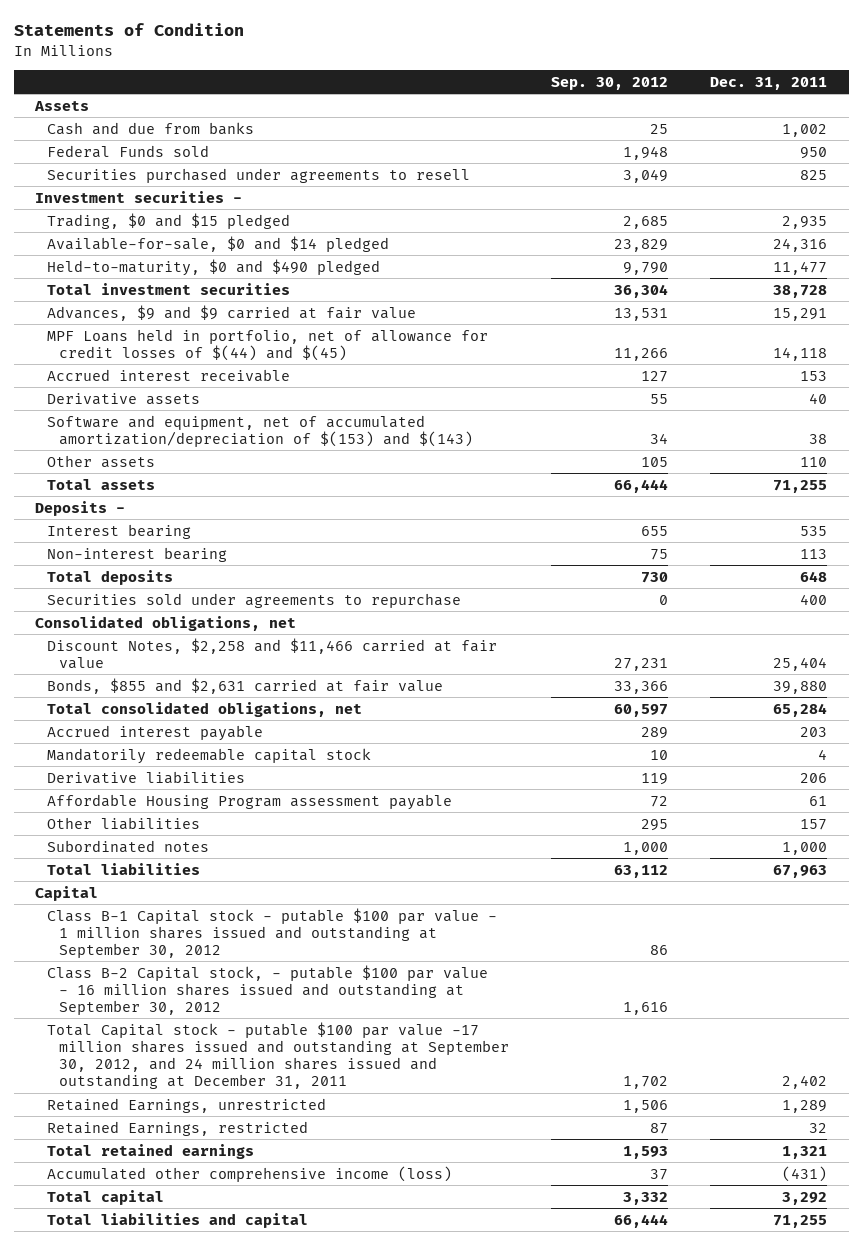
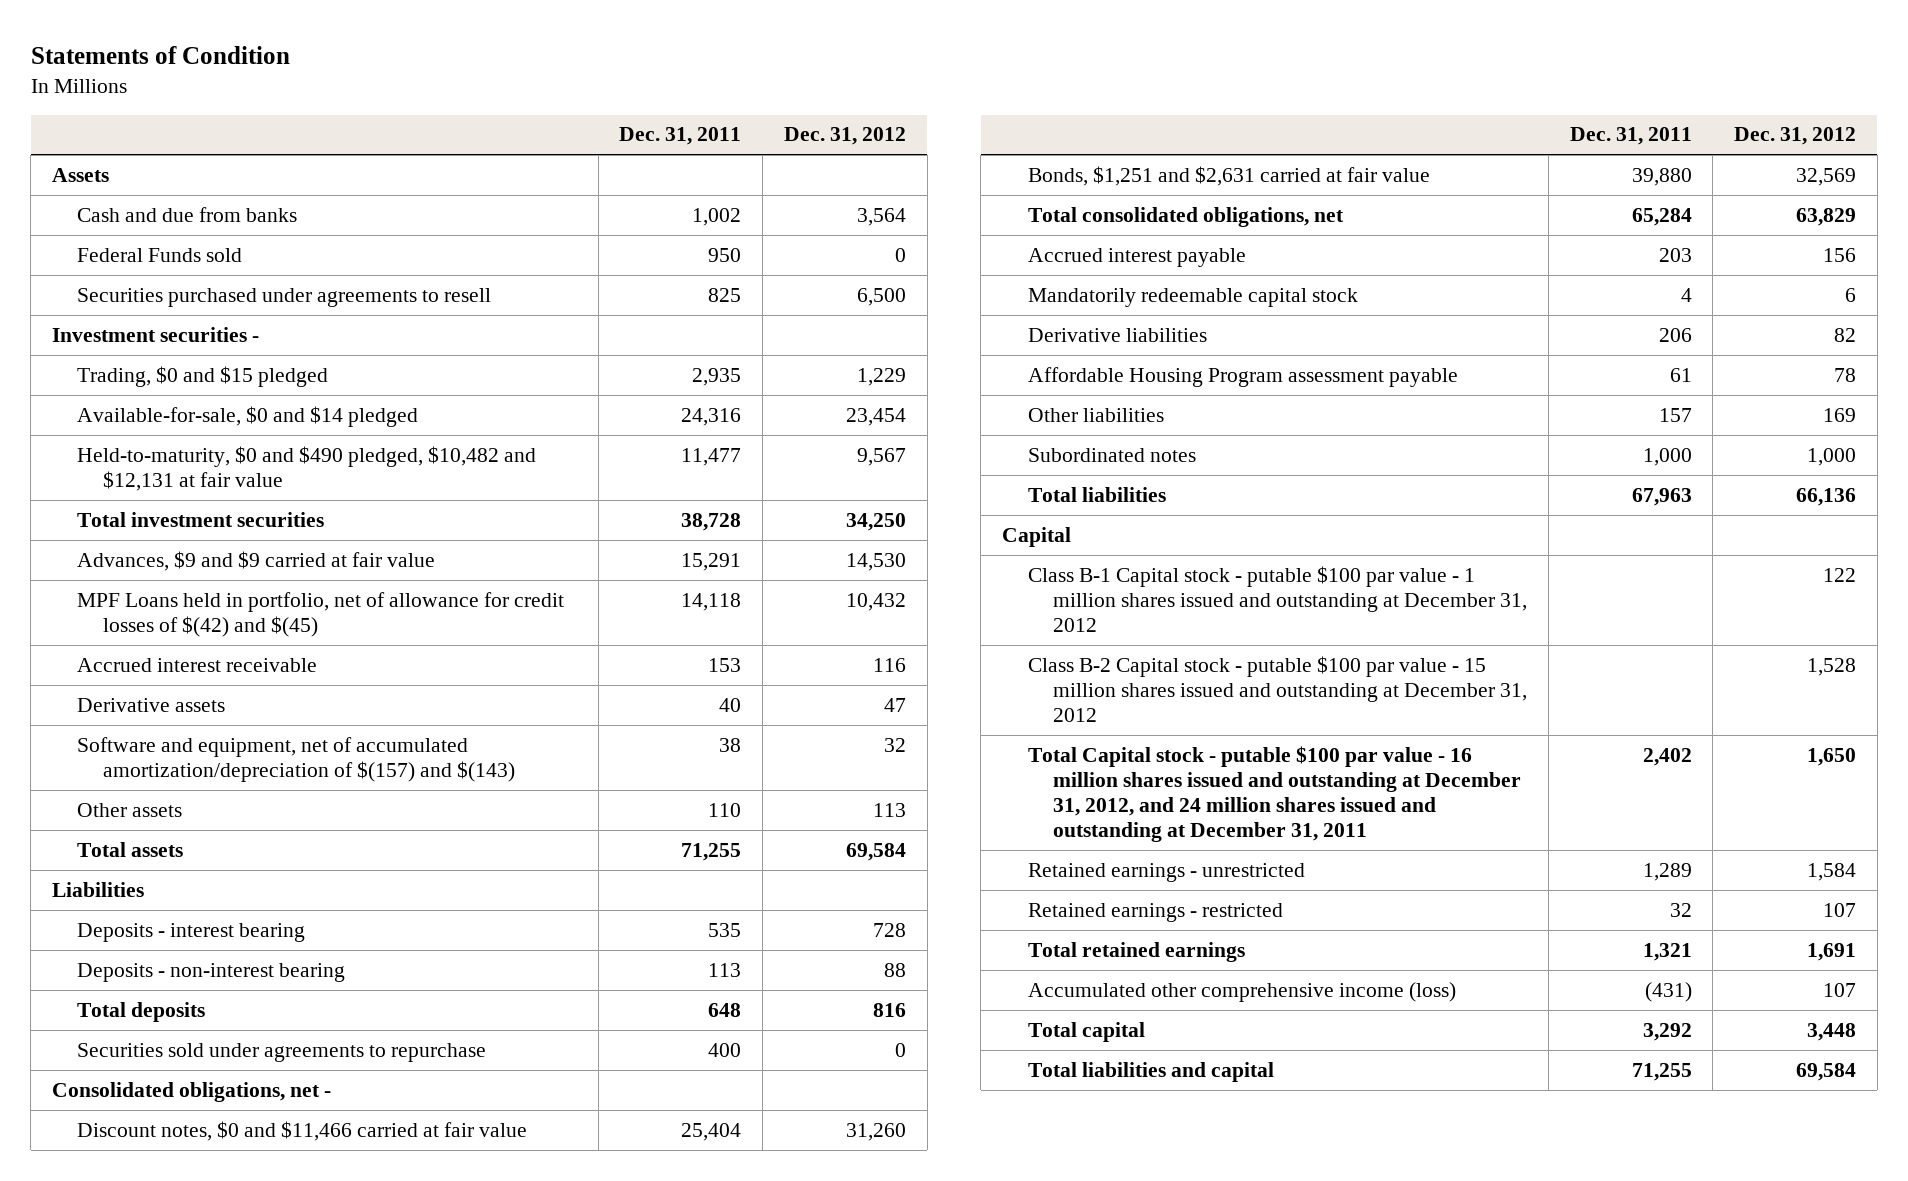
[551,76,669,90] Sep. 30, 2012 -> none
none -> [783,127,906,146] Dec. 31, 2012
[46,258,380,276] Held-to-maturity, $0 and $490 pledged -> [77,445,537,492] Held-to-maturity, $0 and $490 pledged, $10,482 and $12,131 at fair value
[46,328,488,361] MPF Loans held in portfolio, net of allowance for credit losses of $(44) and $(45) -> [77,591,565,638] MPF Loans held in portfolio, net of allowance for credit losses of $(42) and $(45)
[46,414,474,447] Software and equipment, net of accumulated amortization/depreciation of $(153) and $(143) -> [77,736,515,783] Software and equipment, net of accumulated amortization/depreciation of $(157) and $(143)
[34,500,125,516] Deposits - -> none
none -> [51,881,144,897] Liabilities
[46,523,191,539] Interest bearing -> [77,922,306,942] Deposits - interest bearing
[46,546,227,562] Non-interest bearing -> [77,962,346,982] Deposits - non-interest bearing
[34,615,296,631] Consolidated obligations, net -> [51,1081,331,1102] Consolidated obligations, net -
[46,637,497,669] Discount Notes, $2,258 and $11,466 carried at fair value -> [77,1120,528,1141] Discount notes, $0 and $11,466 carried at fair value
[46,677,443,694] Bonds, $855 and $2,631 carried at fair value -> [1027,165,1430,186] Bonds, $1,251 and $2,631 carried at fair value
[46,907,497,958] Class B-1 Capital stock - putable $100 par value - 1 million shares issued and outstanding at September 30, 2012 -> [1027,565,1528,633] Class B-1 Capital stock - putable $100 par value - 1 million shares issued and outstanding at December 31, 2012
[46,964,488,1015] Class B-2 Capital stock, - putable $100 par value - 16 million shares issued and outstanding at September 30, 2012 -> [1027,655,1528,723] Class B-2 Capital stock - putable $100 par value - 15 million shares issued and outstanding at December 31, 2012
[46,1021,510,1090] Total Capital stock - putable $100 par value -17 million shares issued and outstanding at September 30, 2012, and 24 million shares issued and outstanding at December 31, 2011 -> [1027,745,1522,843] Total Capital stock - putable $100 par value - 16 million shares issued and outstanding at December 31, 2012, and 24 million shares issued and outstanding at December 31, 2011
[46,1097,326,1113] Retained Earnings, unrestricted -> [1027,862,1305,882] Retained earnings - unrestricted
[46,1120,308,1136] Retained Earnings, restricted -> [1027,902,1283,922] Retained earnings - restricted

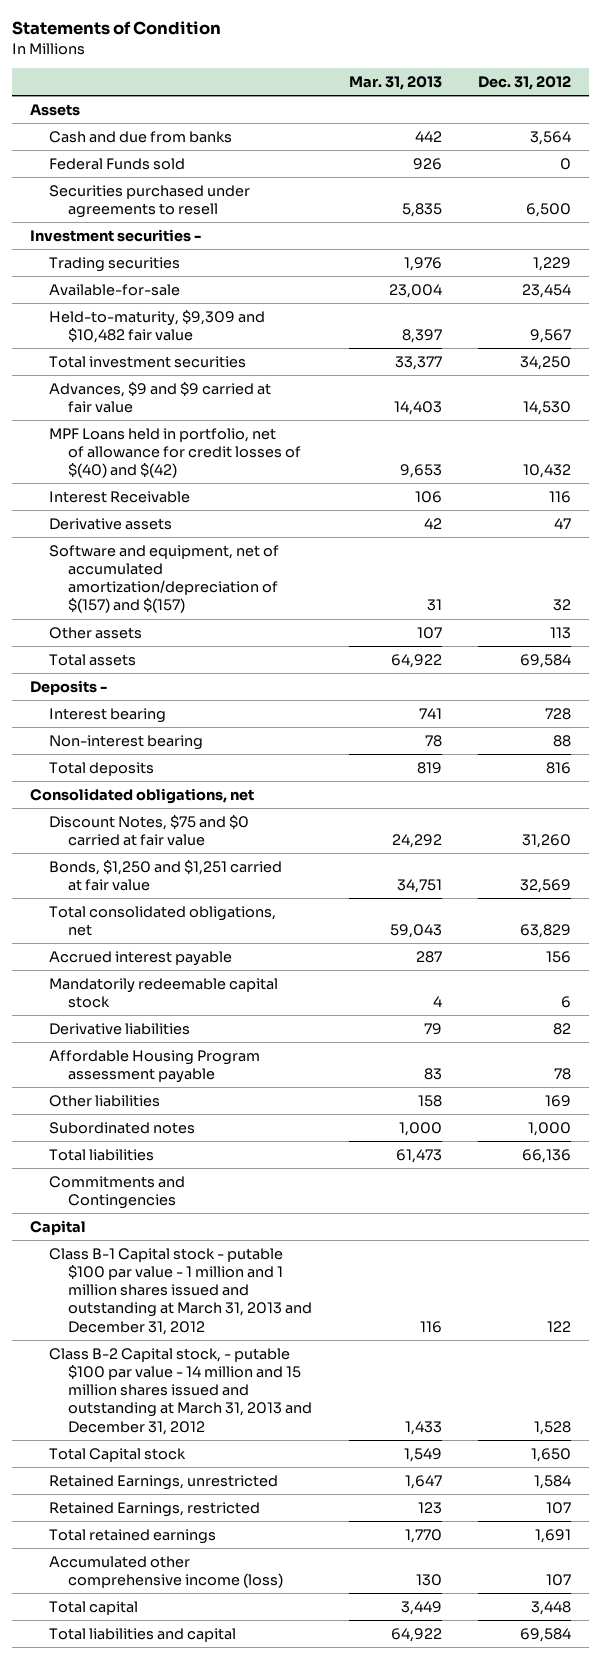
[619,127,742,146] Dec. 31, 2011 -> none
none -> [348,75,442,90] Mar. 31, 2013
[77,365,329,387] Trading, $0 and $15 pledged -> [49,256,181,272] Trading securities
[77,405,419,427] Available-for-sale, $0 and $14 pledged -> [49,283,181,296] Available-for-sale
[77,445,537,492] Held-to-maturity, $0 and $490 pledged, $10,482 and $12,131 at fair value -> [49,309,266,343] Held-to-maturity, $9,309 and $10,482 fair value
[77,591,565,638] MPF Loans held in portfolio, net of allowance for credit losses of $(42) and $(45) -> [49,427,302,479] MPF Loans held in portfolio, net of allowance for credit losses of $(40) and $(42)
[77,657,318,672] Accrued interest receivable -> [49,490,191,503] Interest Receivable
[77,736,515,783] Software and equipment, net of accumulated amortization/depreciation of $(157) and $(143) -> [49,544,280,614] Software and equipment, net of accumulated amortization/depreciation of $(157) and $(157)
[51,881,144,897] Liabilities -> none
none -> [30,679,108,695] Deposits -
[77,922,306,942] Deposits - interest bearing -> [49,707,167,723] Interest bearing
[77,962,346,982] Deposits - non-interest bearing -> [49,734,204,750] Non-interest bearing
[77,1042,487,1062] Securities sold under agreements to repurchase -> none
[51,1081,331,1102] Consolidated obligations, net - -> [30,787,255,804] Consolidated obligations, net
[77,1120,528,1141] Discount notes, $0 and $11,466 carried at fair value -> [49,814,250,846] Discount Notes, $75 and $0 carried at fair value
[1027,165,1430,186] Bonds, $1,251 and $2,631 carried at fair value -> [49,859,283,891] Bonds, $1,250 and $1,251 carried at fair value
none -> [49,1175,186,1209] Commitments and Contingencies
[1027,565,1528,633] Class B-1 Capital stock - putable $100 par value - 1 million shares issued and outstanding at December 31, 2012 -> [49,1247,313,1335] Class B-1 Capital stock - putable $100 par value - 1 million and 1 million shares issued and outstanding at March 31, 2013 and December 31, 2012
[1027,655,1528,723] Class B-2 Capital stock - putable $100 par value - 15 million shares issued and outstanding at December 31, 2012 -> [49,1347,313,1435] Class B-2 Capital stock, - putable $100 par value - 14 million and 15 million shares issued and outstanding at March 31, 2013 and December 31, 2012
[1027,745,1522,843] Total Capital stock - putable $100 par value - 16 million shares issued and outstanding at December 31, 2012, and 24 million shares issued and outstanding at December 31, 2011 -> [49,1447,187,1462] Total Capital stock
[1027,862,1305,882] Retained earnings - unrestricted -> [49,1474,279,1490] Retained Earnings, unrestricted
[1027,902,1283,922] Retained earnings - restricted -> [49,1501,261,1517] Retained Earnings, restricted

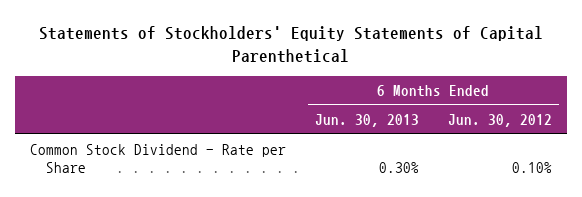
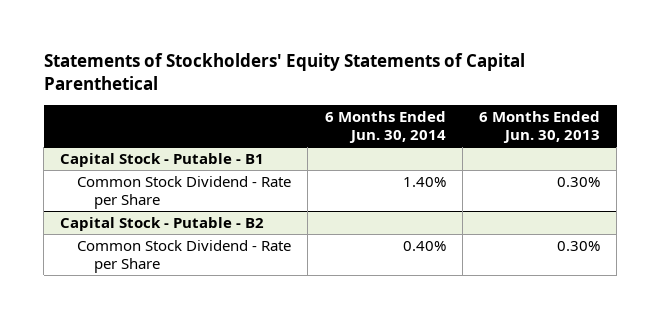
[447,113,552,127] Jun. 30, 2012 -> none
none -> [324,111,446,144] 6 Months Ended Jun. 30, 2014
none -> [60,152,265,167] Capital Stock - Putable - B1
none -> [60,216,265,231] Capital Stock - Putable - B2
none -> [77,239,292,273] Common Stock Dividend - Rate per Share

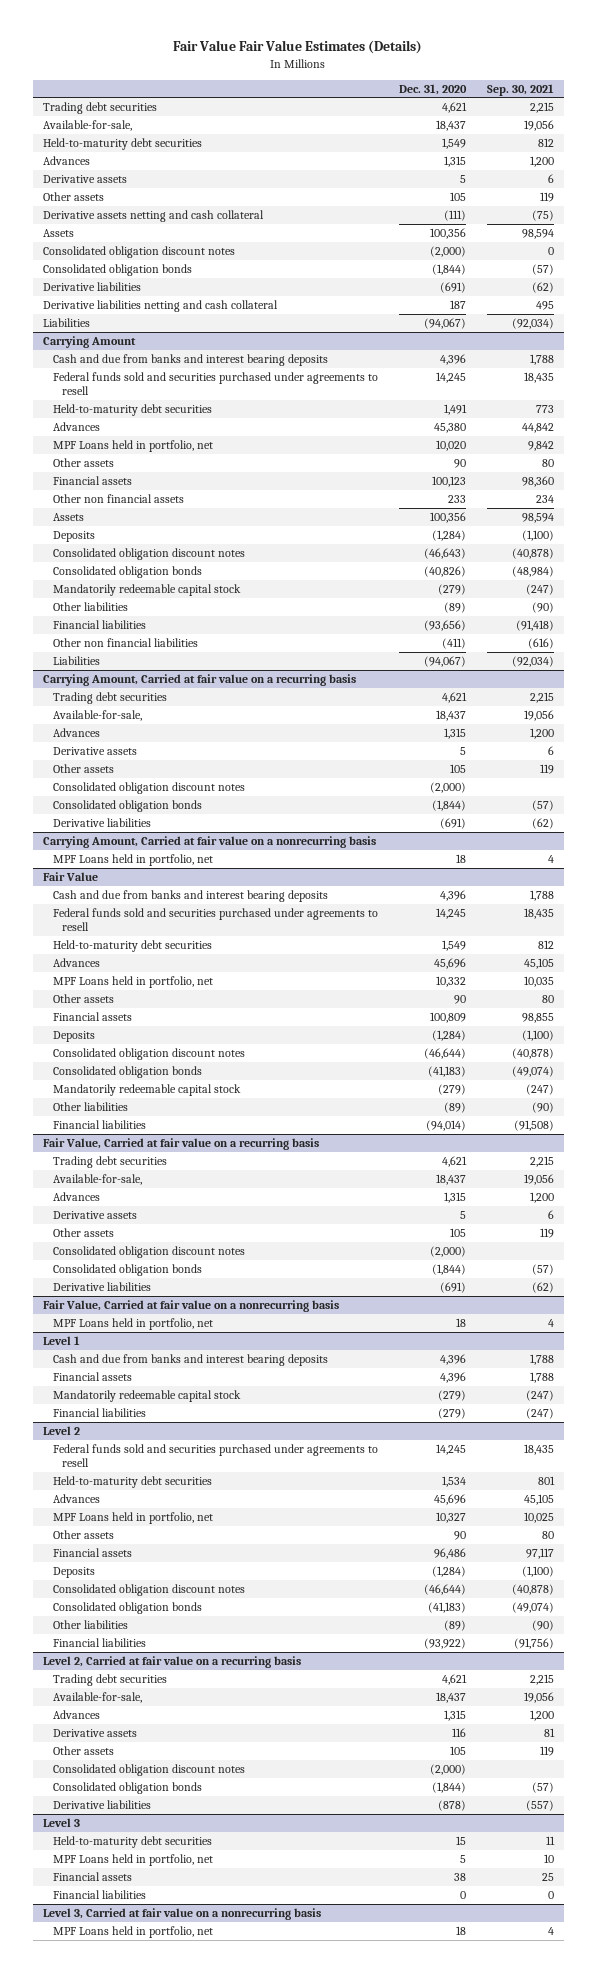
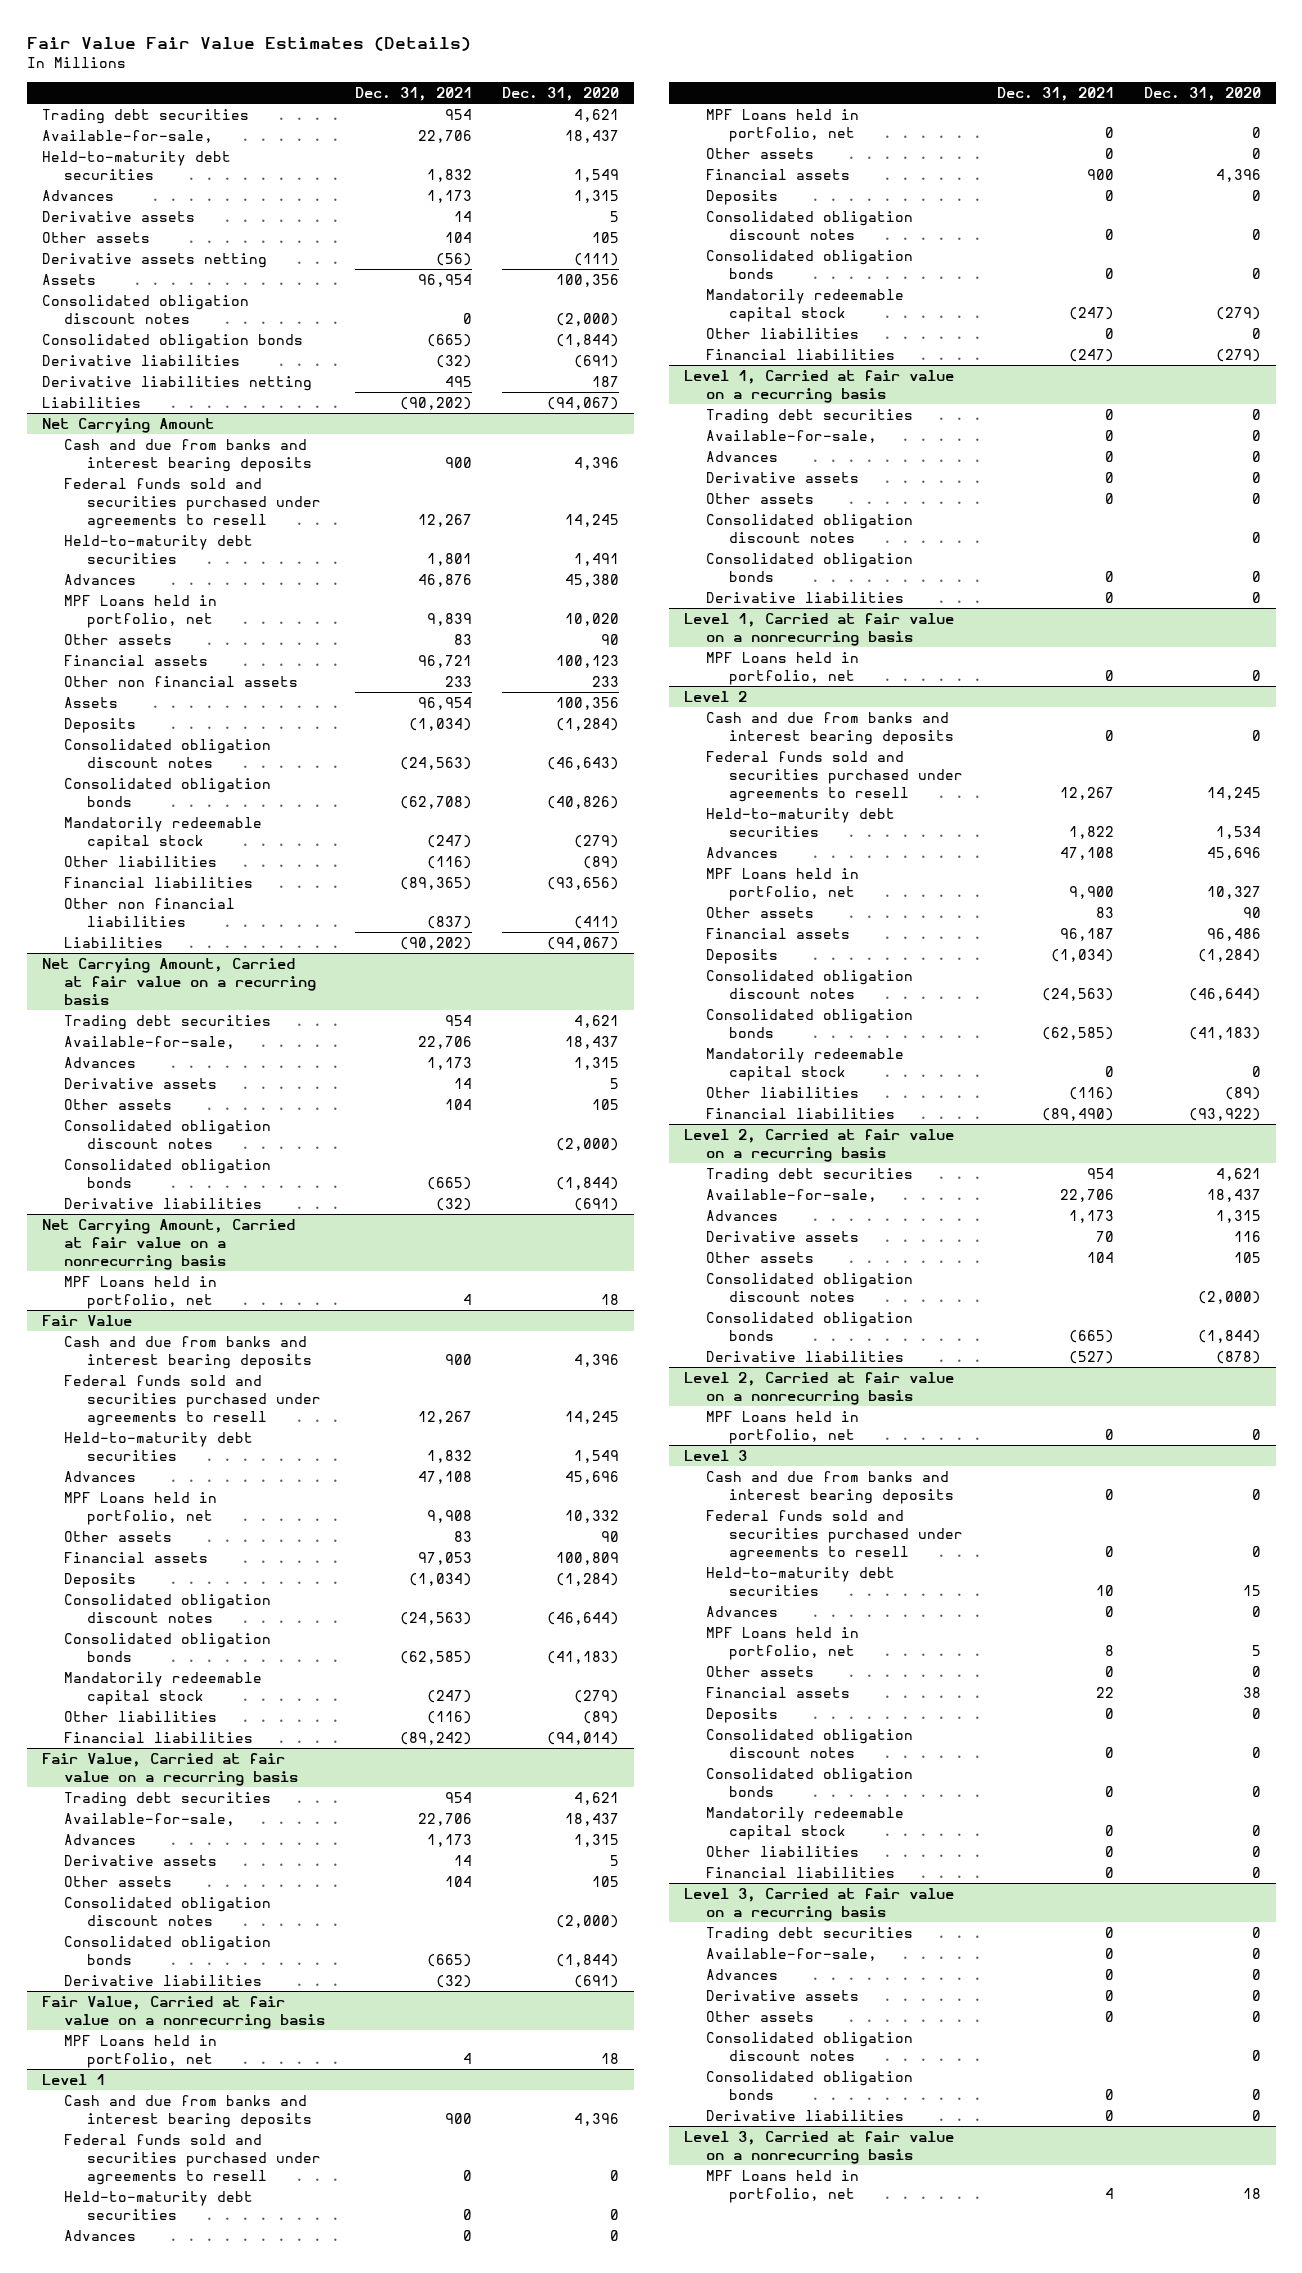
[486,83,554,96] Sep. 30, 2021 -> none
none -> [354,86,472,101] Dec. 31, 2021
[43,209,265,222] Derivative assets netting and cash collateral -> [41,253,267,269] Derivative assets netting
[43,299,279,312] Derivative liabilities netting and cash collateral -> [41,376,312,392] Derivative liabilities netting
[43,335,137,348] Carrying Amount -> [41,418,214,434] Net Carrying Amount
[43,673,357,686] Carrying Amount, Carried at fair value on a recurring basis -> [41,958,317,1005] Net Carrying Amount, Carried at fair value on a recurring basis
[43,835,377,848] Carrying Amount, Carried at fair value on a nonrecurring basis -> [41,1219,295,1270] Net Carrying Amount, Carried at fair value on a nonrecurring basis
none -> [64,2134,321,2185] Federal funds sold and securities purchased under agreements to resell
none -> [64,2191,254,2221] Held-to-maturity debt securities
none -> [64,2230,137,2242] Advances
none -> [706,109,860,143] MPF Loans held in portfolio, net
none -> [706,148,815,160] Other assets
none -> [706,190,779,206] Deposits
none -> [706,211,914,241] Consolidated obligation discount notes
none -> [706,250,914,280] Consolidated obligation bonds
none -> [706,328,860,340] Other liabilities
none -> [683,370,954,404] Level 1, Carried at fair value on a recurring basis
none -> [706,409,914,425] Trading debt securities
none -> [706,430,878,444] Available-for-sale,
none -> [706,451,779,463] Advances
none -> [706,472,860,484] Derivative assets
none -> [706,493,815,505] Other assets
none -> [706,514,914,544] Consolidated obligation discount notes
none -> [706,553,914,583] Consolidated obligation bonds
none -> [706,592,905,604] Derivative liabilities
none -> [683,613,954,647] Level 1, Carried at fair value on a nonrecurring basis
none -> [706,652,860,686] MPF Loans held in portfolio, net
none -> [706,712,954,746] Cash and due from banks and interest bearing deposits
none -> [706,1048,905,1082] Mandatorily redeemable capital stock
none -> [683,1372,954,1406] Level 2, Carried at fair value on a nonrecurring basis
none -> [706,1411,860,1445] MPF Loans held in portfolio, net
none -> [706,1471,954,1505] Cash and due from banks and interest bearing deposits
none -> [706,1510,963,1561] Federal funds sold and securities purchased under agreements to resell
none -> [706,1606,779,1618] Advances
none -> [706,1666,815,1678] Other assets
none -> [706,1708,779,1724] Deposits
none -> [706,1729,914,1759] Consolidated obligation discount notes
none -> [706,1768,914,1798] Consolidated obligation bonds
none -> [706,1807,905,1841] Mandatorily redeemable capital stock
none -> [706,1846,860,1858] Other liabilities
none -> [683,1888,954,1922] Level 3, Carried at fair value on a recurring basis
none -> [706,1927,914,1943] Trading debt securities
none -> [706,1948,878,1962] Available-for-sale,
none -> [706,1969,779,1981] Advances
none -> [706,1990,860,2002] Derivative assets
none -> [706,2011,815,2023] Other assets
none -> [706,2032,914,2062] Consolidated obligation discount notes
none -> [706,2071,914,2101] Consolidated obligation bonds
none -> [706,2110,905,2122] Derivative liabilities

